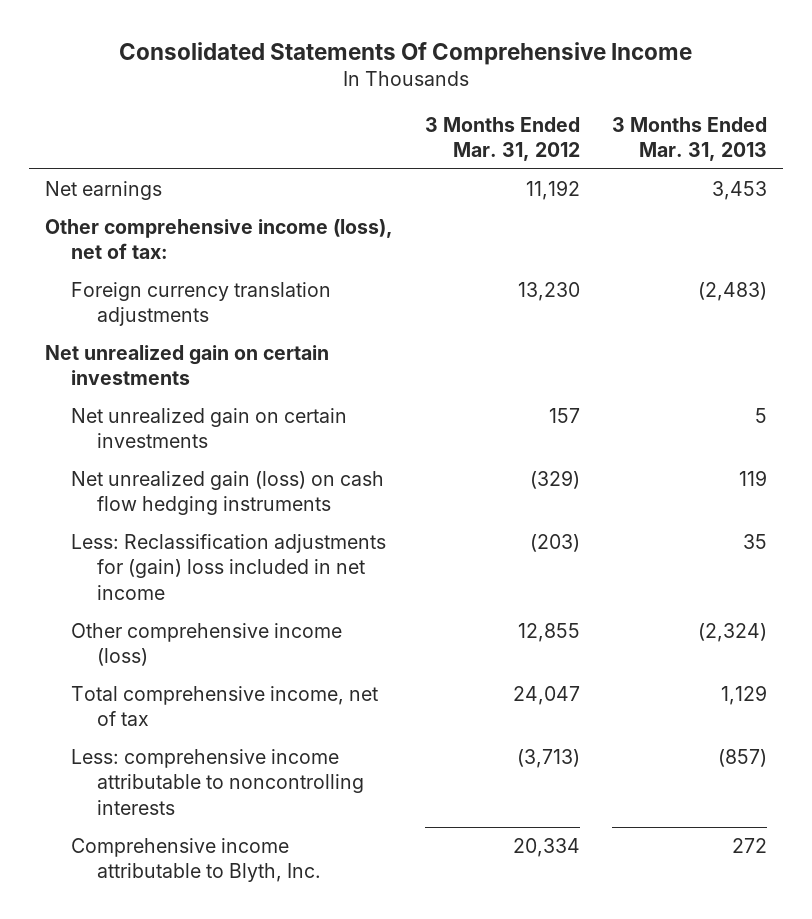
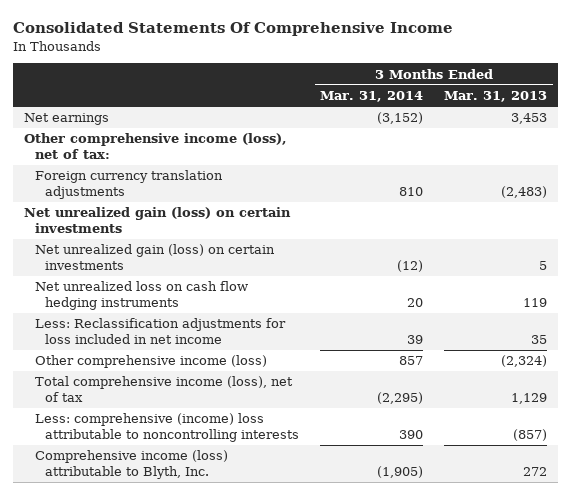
[425,116,581,162] 3 Months Ended Mar. 31, 2012 -> none
none -> [320,91,424,103] Mar. 31, 2014
[45,345,330,386] Net unrealized gain on certain investments -> [23,207,291,234] Net unrealized gain (loss) on certain investments
[71,408,348,449] Net unrealized gain on certain investments -> [34,244,275,271] Net unrealized gain (loss) on certain investments
[71,471,385,516] Net unrealized gain (loss) on cash flow hedging instruments -> [34,281,248,311] Net unrealized loss on cash flow hedging instruments
[71,534,387,600] Less: Reclassification adjustments for (gain) loss included in net income -> [34,318,286,345] Less: Reclassification adjustments for loss included in net income
[71,686,379,727] Total comprehensive income, net of tax -> [34,376,293,403] Total comprehensive income (loss), net of tax
[71,749,365,815] Less: comprehensive income attributable to noncontrolling interests -> [34,413,300,443] Less: comprehensive (income) loss attributable to noncontrolling interests
[71,838,322,883] Comprehensive income attributable to Blyth, Inc. -> [34,450,228,480] Comprehensive income (loss) attributable to Blyth, Inc.

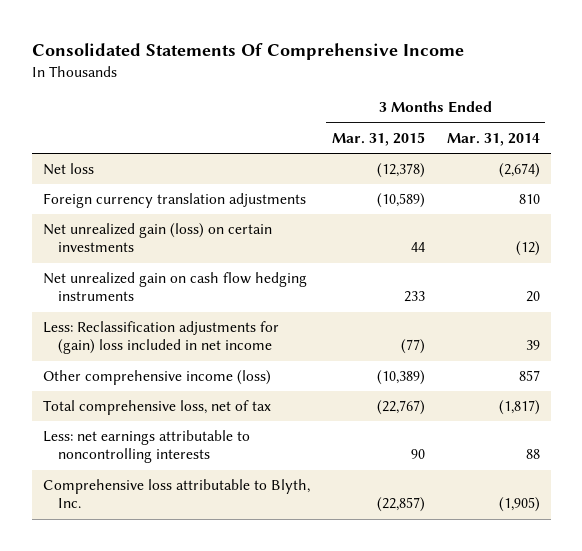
[444,91,548,103] Mar. 31, 2013 -> none
none -> [331,131,425,146] Mar. 31, 2015
[23,133,287,160] Other comprehensive income (loss), net of tax: -> none
[23,113,109,126] Net earnings -> [42,163,94,176] Net loss
[377,112,424,125] (3,152) -> [498,163,540,179] (2,674)
[23,207,291,234] Net unrealized gain (loss) on certain investments -> none
[34,281,248,311] Net unrealized loss on cash flow hedging instruments -> [42,272,307,302] Net unrealized gain on cash flow hedging instruments
[34,318,286,345] Less: Reclassification adjustments for loss included in net income -> [42,321,279,355] Less: Reclassification adjustments for (gain) loss included in net income
[34,376,293,403] Total comprehensive income (loss), net of tax -> [42,400,271,416] Total comprehensive loss, net of tax
[377,392,424,405] (2,295) -> [498,400,540,416] (1,817)
[34,413,300,443] Less: comprehensive (income) loss attributable to noncontrolling interests -> [42,430,250,464] Less: net earnings attributable to noncontrolling interests
[399,430,424,440] 390 -> [525,449,540,460] 88
[34,450,228,480] Comprehensive income (loss) attributable to Blyth, Inc. -> [42,479,310,509] Comprehensive loss attributable to Blyth, Inc.

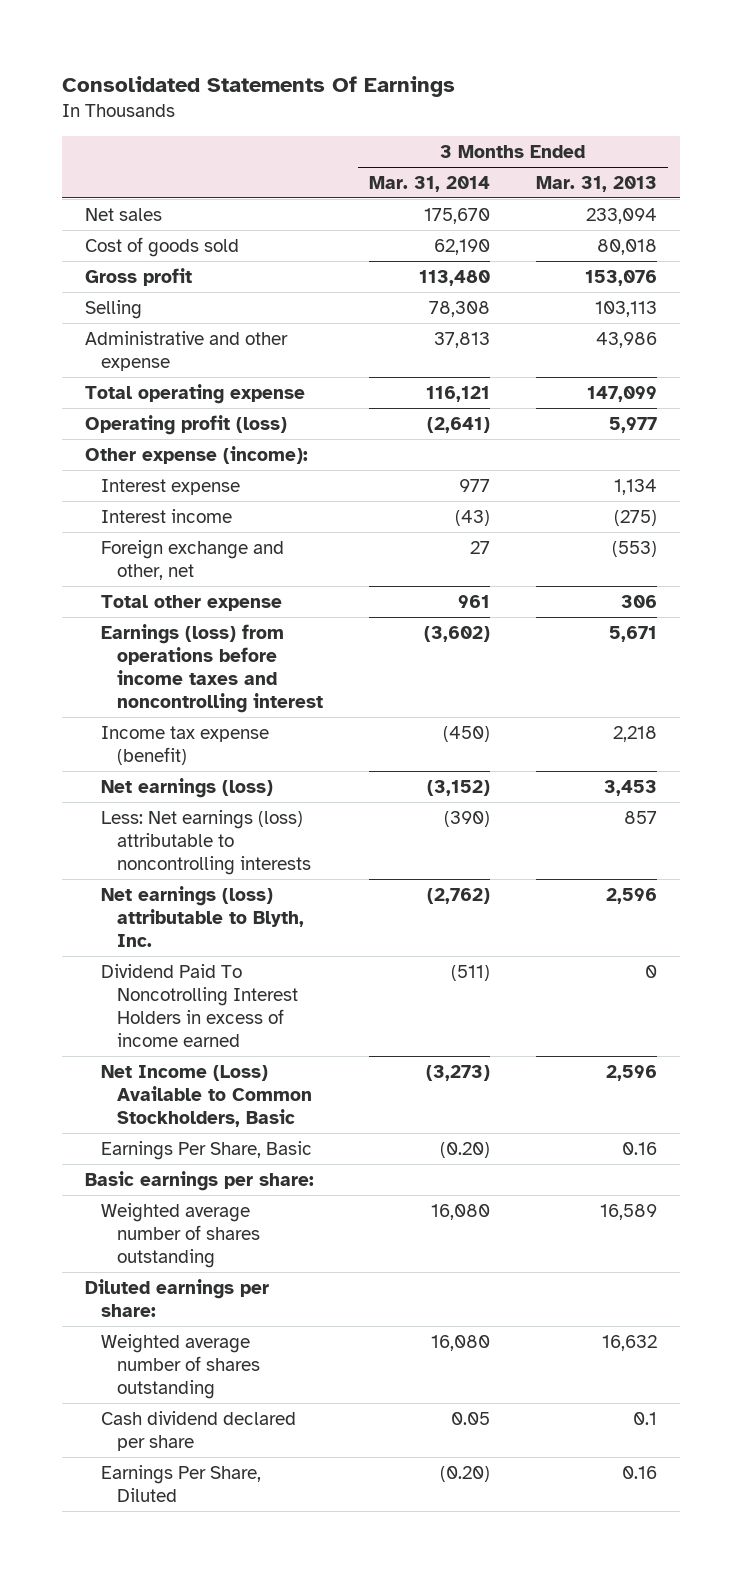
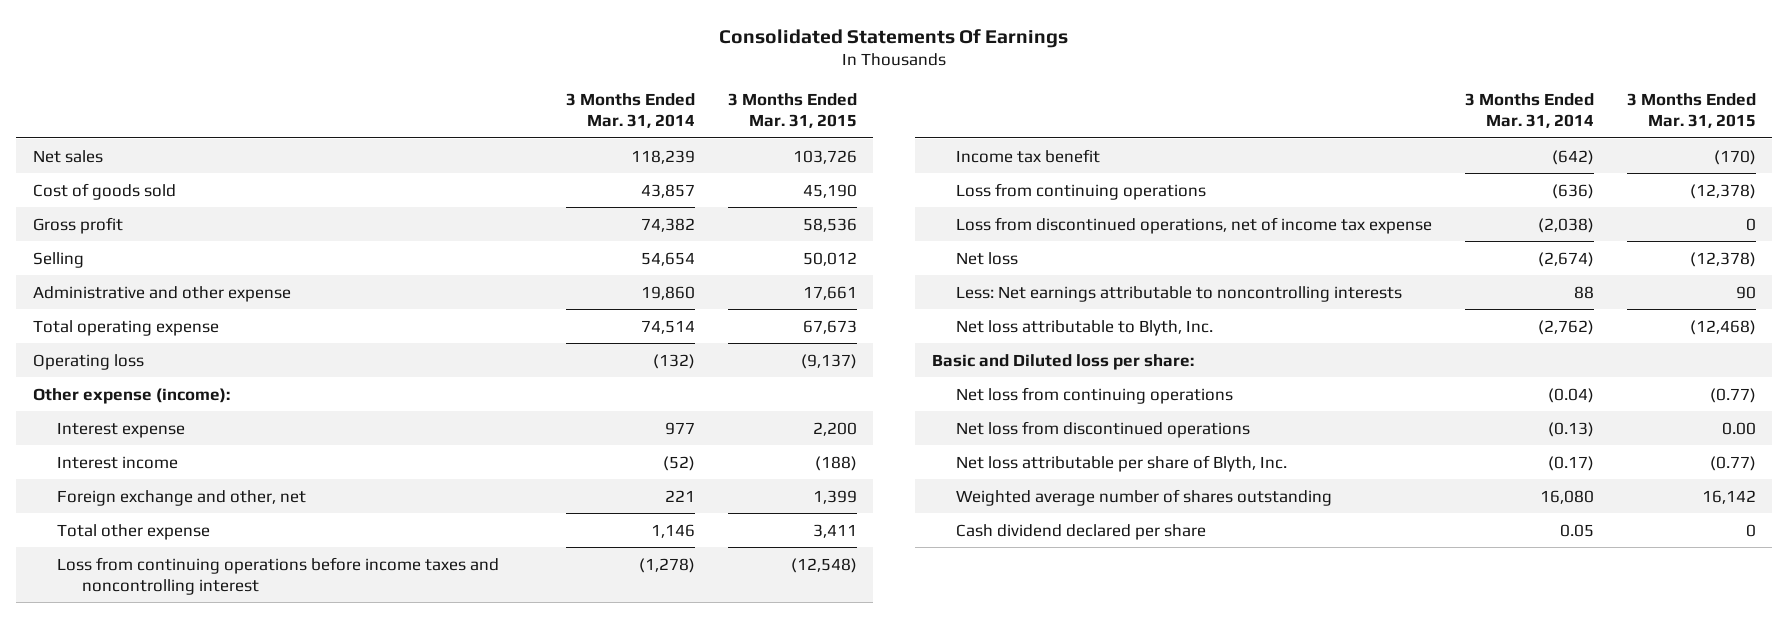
[535,175,657,192] Mar. 31, 2013 -> none
none -> [727,93,857,129] 3 Months Ended Mar. 31, 2015
[424,207,491,224] 175,670 -> [630,149,695,164] 118,239
[434,238,491,255] 62,190 -> [640,183,695,198] 43,857
[419,269,491,286] 113,480 -> [640,217,695,232] 74,382
[429,300,491,317] 78,308 -> [640,251,695,266] 54,654
[434,331,491,348] 37,813 -> [640,285,695,300] 19,860
[426,385,491,402] 116,121 -> [640,319,695,334] 74,514
[84,414,287,435] Operating profit (loss) -> [32,353,144,370] Operating loss
[427,416,491,433] (2,641) -> [652,353,695,369] (132)
[101,963,299,1047] Dividend Paid To Noncotrolling Interest Holders in excess of income earned -> none
[101,1064,313,1127] Net Income (Loss) Available to Common Stockholders, Basic -> none
[101,1140,313,1160] Earnings Per Share, Basic -> none
[101,1202,261,1268] Weighted average number of shares outstanding -> none
[84,1278,269,1317] Diluted earnings per share: -> none
[455,509,491,526] (43) -> [662,455,695,471] (52)
[470,540,491,554] 27 -> [664,489,695,502] 221
[458,594,491,608] 961 -> [650,523,695,538] 1,146
[101,623,324,713] Earnings (loss) from operations before income taxes and noncontrolling interest -> [57,556,500,595] Loss from continuing operations before income taxes and noncontrolling interest
[424,625,491,642] (3,602) -> [638,557,695,573] (1,278)
[101,725,270,765] Income tax expense (benefit) -> [956,148,1101,163] Income tax benefit
[443,725,491,742] (450) -> [1551,149,1594,165] (642)
none -> [956,182,1207,200] Loss from continuing operations
none -> [956,216,1433,234] Loss from discontinued operations, net of income tax expense
[101,777,274,798] Net earnings (loss) -> [956,251,1019,265] Net loss
[427,779,491,796] (3,152) -> [1537,251,1594,267] (2,674)
[101,809,312,875] Less: Net earnings (loss) attributable to noncontrolling interests -> [956,285,1403,302] Less: Net earnings attributable to noncontrolling interests
[444,810,491,827] (390) -> [1573,285,1594,299] 88
[101,885,305,947] Net earnings (loss) attributable to Blyth, Inc. -> [956,319,1214,336] Net loss attributable to Blyth, Inc.
[84,1170,314,1191] Basic earnings per share: -> [931,353,1194,370] Basic and Diluted loss per share:
none -> [956,386,1234,404] Net loss from continuing operations
none -> [956,420,1251,438] Net loss from discontinued operations
none -> [956,454,1288,472] Net loss attributable per share of Blyth, Inc.
[101,1464,262,1502] Earnings Per Share, Diluted -> none

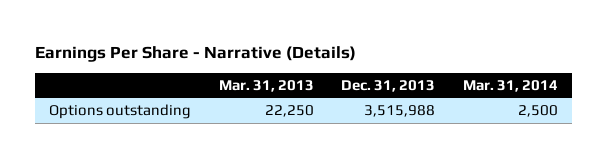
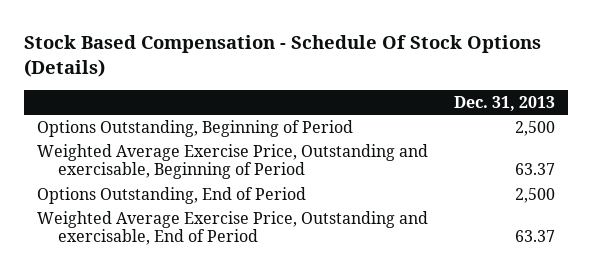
[34,45,356,62] Earnings Per Share - Narrative (Details) -> [24,35,542,78] Stock Based Compensation - Schedule Of Stock Options (Details)
[218,79,314,92] Mar. 31, 2013 -> none
[463,79,559,92] Mar. 31, 2014 -> none
[48,104,191,120] Options outstanding -> [37,119,354,137] Options Outstanding, Beginning of Period
[364,105,436,118] 3,515,988 -> [515,120,556,136] 2,500
none -> [37,143,429,180] Weighted Average Exercise Price, Outstanding and exercisable, Beginning of Period
none -> [37,186,307,204] Options Outstanding, End of Period
none -> [37,210,429,246] Weighted Average Exercise Price, Outstanding and exercisable, End of Period

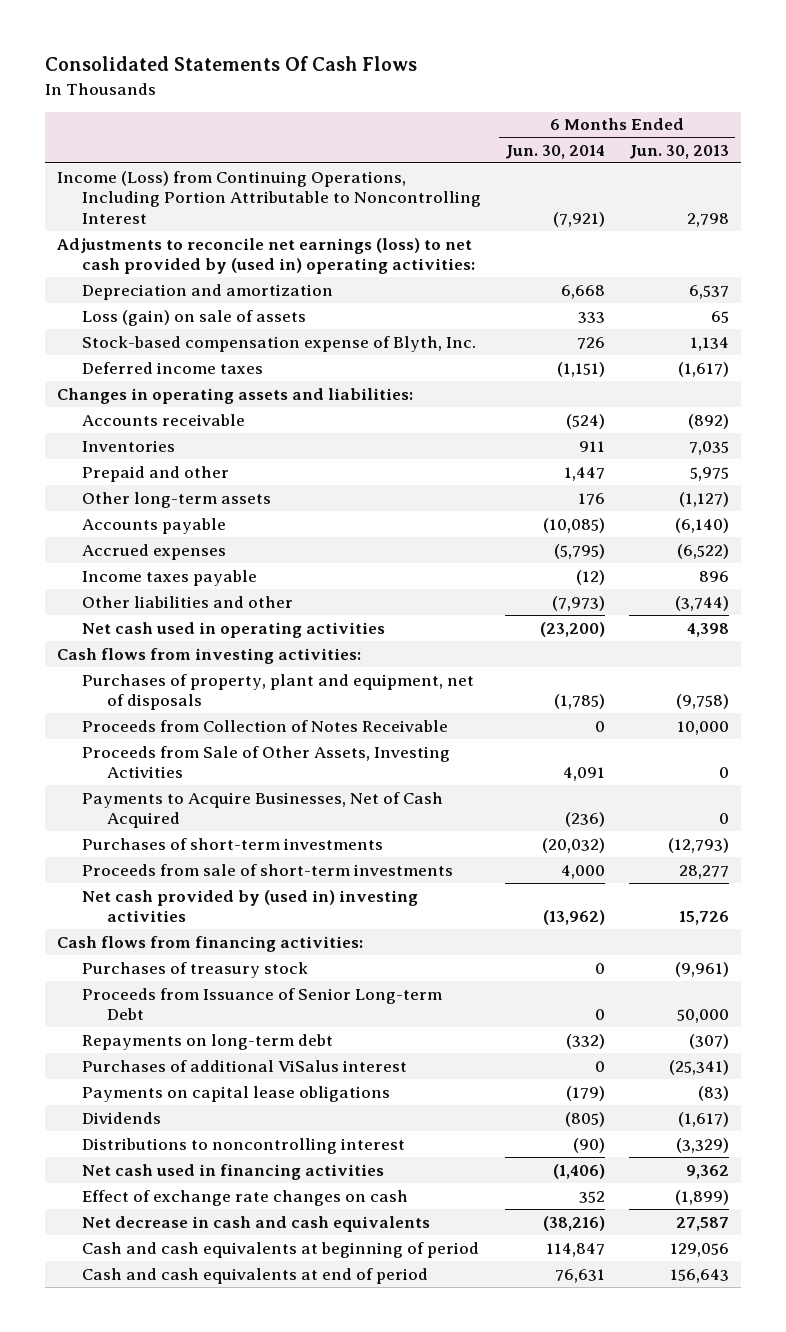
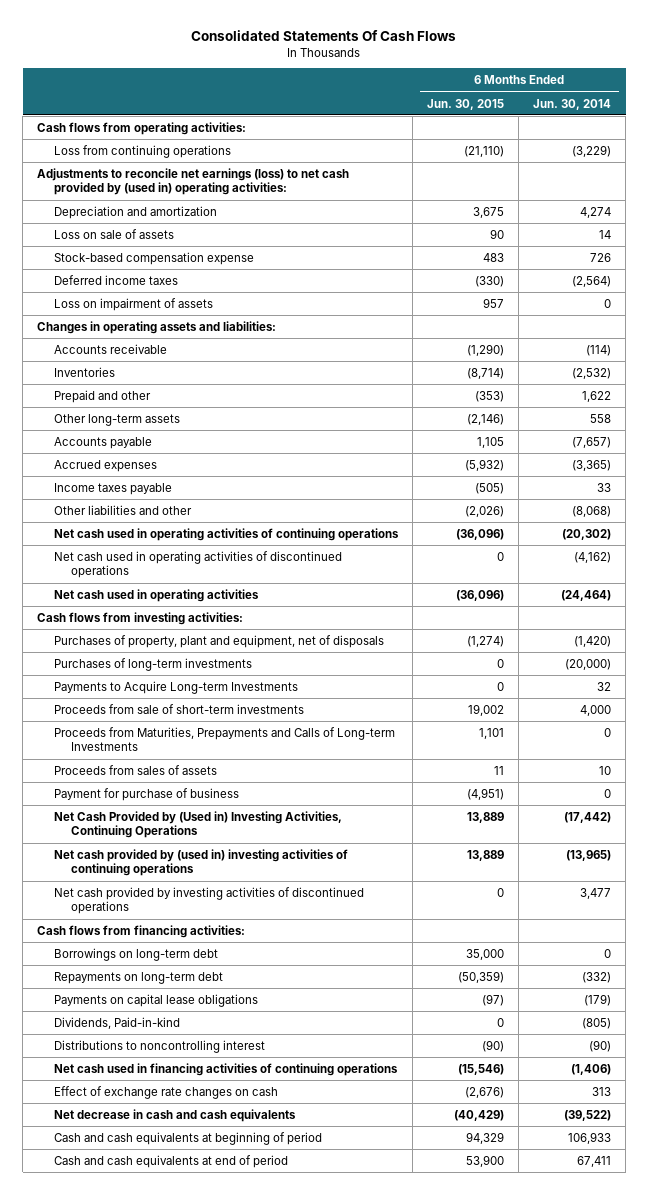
[628,145,729,160] Jun. 30, 2013 -> none
none -> [427,98,505,110] Jun. 30, 2015
[56,170,481,224] Income (Loss) from Continuing Operations, Including Portion Attributable to Noncontrolling Interest -> none
none -> [37,121,247,135] Cash flows from operating activities:
none -> [54,144,232,158] Loss from continuing operations
[560,284,605,299] 6,668 -> [580,206,612,218] 4,274
[81,309,306,326] Loss (gain) on sale of assets -> [54,228,175,239] Loss on sale of assets
[577,311,605,323] 333 -> [599,229,612,239] 14
[81,335,476,352] Stock-based compensation expense of Blyth, Inc. -> [54,251,255,265] Stock-based compensation expense
[556,361,605,377] (1,151) -> [572,275,612,287] (2,564)
none -> [54,297,214,311] Loss on impairment of assets
[565,413,605,429] (524) -> [586,344,612,356] (114)
[578,440,605,452] 911 -> [572,367,612,379] (2,532)
[563,466,605,481] 1,447 -> [582,390,612,402] 1,622
[577,492,605,505] 176 -> [590,413,612,423] 558
[542,517,605,533] (10,085) -> [572,436,612,448] (7,657)
[553,543,605,559] (5,795) -> [572,459,612,471] (3,365)
[575,569,605,585] (12) -> [597,482,612,492] 33
[551,595,605,611] (7,973) -> [572,505,612,517] (8,068)
none -> [54,527,400,541] Net cash used in operating activities of continuing operations
none -> [54,550,343,579] Net cash used in operating activities of discontinued operations
[539,621,605,637] (23,200) -> [561,589,612,601] (24,464)
[81,719,448,732] Proceeds from Collection of Notes Receivable -> none
[81,745,450,779] Proceeds from Sale of Other Assets, Investing Activities -> none
[81,791,443,829] Payments to Acquire Businesses, Net of Cash Acquired -> none
[553,694,605,710] (1,785) -> [574,635,612,647] (1,420)
[81,837,383,850] Purchases of short-term investments -> [54,657,253,671] Purchases of long-term investments
[541,837,605,853] (20,032) -> [565,658,612,670] (20,000)
none -> [54,680,299,694] Payments to Acquire Long-term Investments
none -> [54,726,396,752] Proceeds from Maturities, Prepayments and Calls of Long-term Investments
none -> [54,764,218,775] Proceeds from sales of assets
none -> [54,787,240,801] Payment for purchase of business
none -> [54,810,343,839] Net Cash Provided by (Used in) Investing Activities, Continuing Operations
[81,889,418,923] Net cash provided by (used in) investing activities -> [54,848,349,877] Net cash provided by (used in) investing activities of continuing operations
[542,910,605,926] (13,962) -> [566,849,612,861] (13,965)
none -> [54,886,365,915] Net cash provided by investing activities of discontinued operations
[81,961,308,978] Purchases of treasury stock -> none
[81,987,442,1021] Proceeds from Issuance of Senior Long-term Debt -> none
none -> [54,947,219,961] Borrowings on long-term debt
[81,1059,407,1072] Purchases of additional ViSalus interest -> none
[81,1111,161,1124] Dividends -> none
none -> [54,1016,181,1029] Dividends, Paid-in-kind
[81,1163,384,1180] Net cash used in financing activities -> [54,1062,399,1076] Net cash used in financing activities of continuing operations
[578,1190,605,1203] 352 -> [592,1086,612,1096] 313
[542,1215,605,1231] (38,216) -> [564,1109,612,1121] (39,522)
[545,1242,605,1257] 114,847 -> [568,1131,612,1144] 106,933
[554,1268,605,1283] 76,631 -> [577,1155,612,1167] 67,411

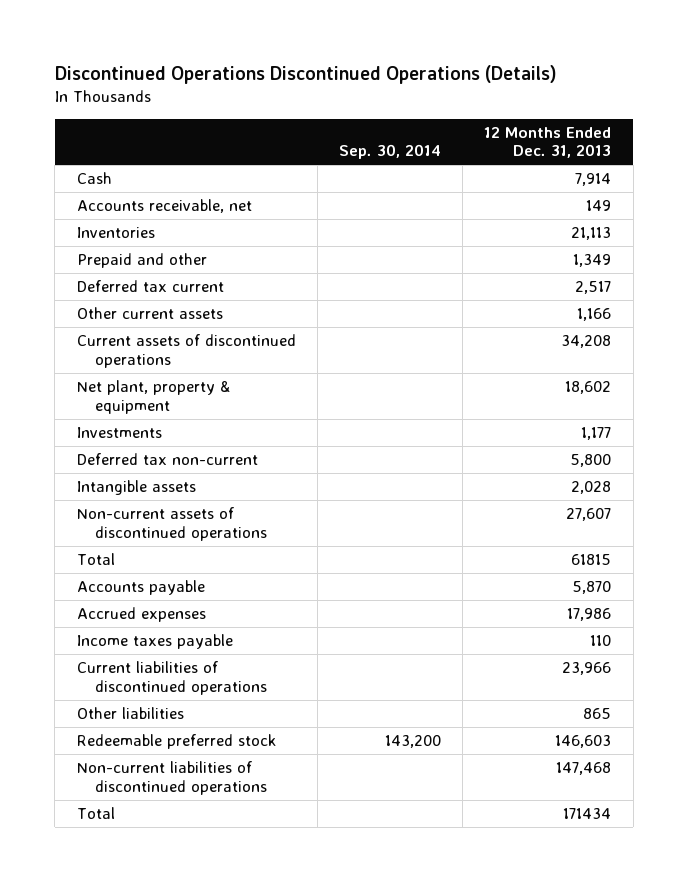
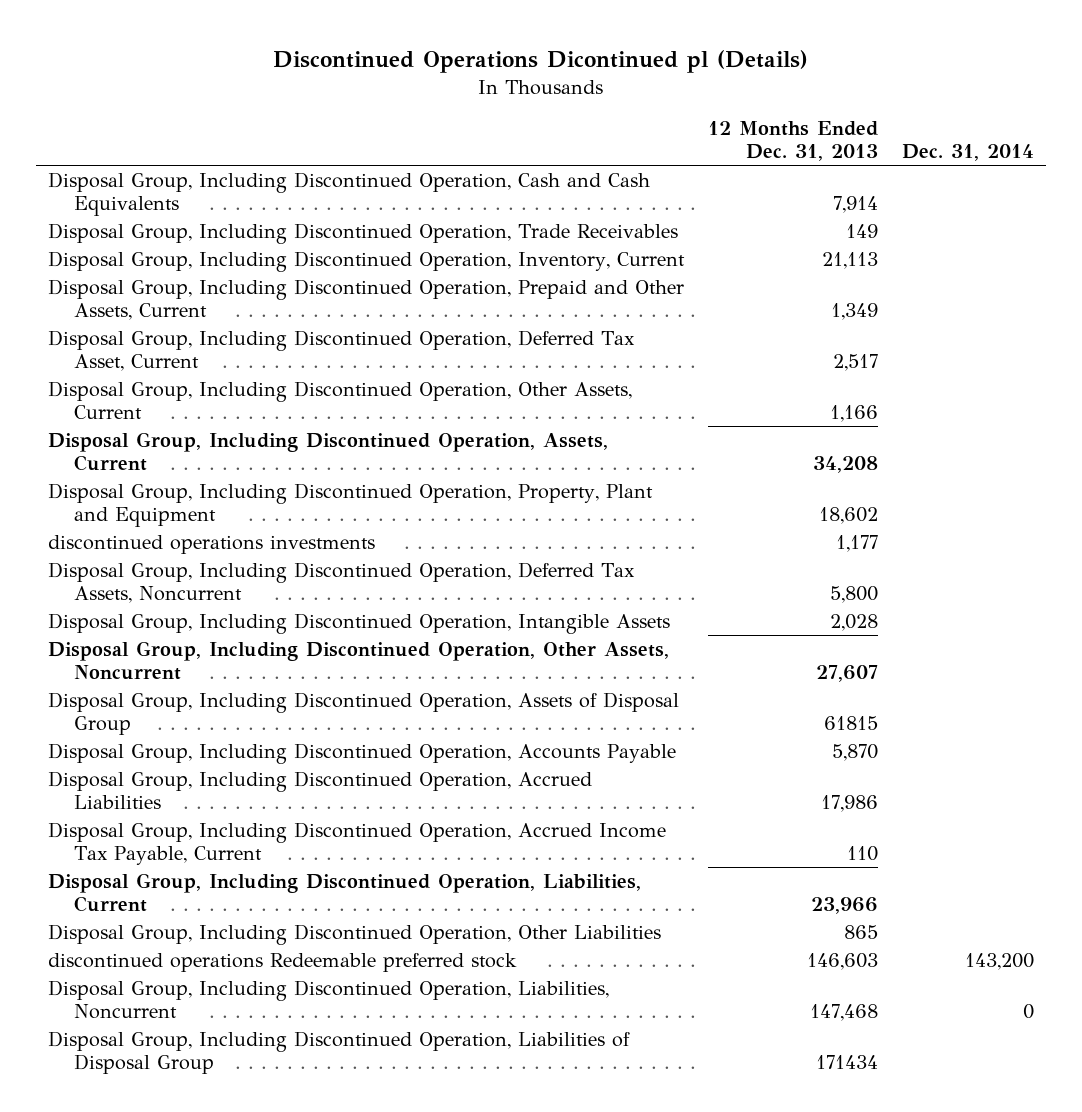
[54,65,557,85] Discontinued Operations Discontinued Operations (Details) -> [272,49,808,73] Discontinued Operations Dicontinued pl (Details)
[339,144,442,160] Sep. 30, 2014 -> none
none -> [902,143,1035,161] Dec. 31, 2014
[76,171,112,184] Cash -> [47,172,650,217] Disposal Group, Including Discontinued Operation, Cash and Cash Equivalents
[76,198,252,213] Accounts receivable, net -> [47,223,678,245] Disposal Group, Including Discontinued Operation, Trade Receivables
[76,226,155,238] Inventories -> [47,251,685,273] Disposal Group, Including Discontinued Operation, Inventory, Current
[76,252,207,268] Prepaid and other -> [47,279,684,321] Disposal Group, Including Discontinued Operation, Prepaid and Other Assets, Current
[76,279,224,292] Deferred tax current -> [47,330,635,372] Disposal Group, Including Discontinued Operation, Deferred Tax Asset, Current
[76,306,223,319] Other current assets -> [47,381,632,420] Disposal Group, Including Discontinued Operation, Other Assets, Current
[76,333,296,368] Current assets of discontinued operations -> [47,432,608,472] Disposal Group, Including Discontinued Operation, Assets, Current
[76,379,231,414] Net plant, property & equipment -> [47,483,653,528] Disposal Group, Including Discontinued Operation, Property, Plant and Equipment
[76,426,162,438] Investments -> [47,535,375,555] discontinued operations investments
[76,452,258,465] Deferred tax non-current -> [47,562,635,604] Disposal Group, Including Discontinued Operation, Deferred Tax Assets, Noncurrent
[76,479,196,495] Intangible assets -> [47,613,670,635] Disposal Group, Including Discontinued Operation, Intangible Assets
[76,506,268,541] Non-current assets of discontinued operations -> [47,641,669,681] Disposal Group, Including Discontinued Operation, Other Assets, Noncurrent
[76,552,115,565] Total -> [47,692,679,736] Disposal Group, Including Discontinued Operation, Assets of Disposal Group
[76,579,205,595] Accounts payable -> [47,743,676,765] Disposal Group, Including Discontinued Operation, Accounts Payable
[76,606,206,622] Accrued expenses -> [47,771,592,810] Disposal Group, Including Discontinued Operation, Accrued Liabilities
[76,633,233,649] Income taxes payable -> [47,822,666,866] Disposal Group, Including Discontinued Operation, Accrued Income Tax Payable, Current
[76,660,268,695] Current liabilities of discontinued operations -> [47,873,641,913] Disposal Group, Including Discontinued Operation, Liabilities, Current
[76,706,184,719] Other liabilities -> [47,924,661,946] Disposal Group, Including Discontinued Operation, Other Liabilities
[76,733,276,749] Redeemable preferred stock -> [47,953,517,973] discontinued operations Redeemable preferred stock
[76,760,268,795] Non-current liabilities of discontinued operations -> [47,980,609,1020] Disposal Group, Including Discontinued Operation, Liabilities, Noncurrent
[76,806,115,819] Total -> [47,1031,630,1075] Disposal Group, Including Discontinued Operation, Liabilities of Disposal Group

